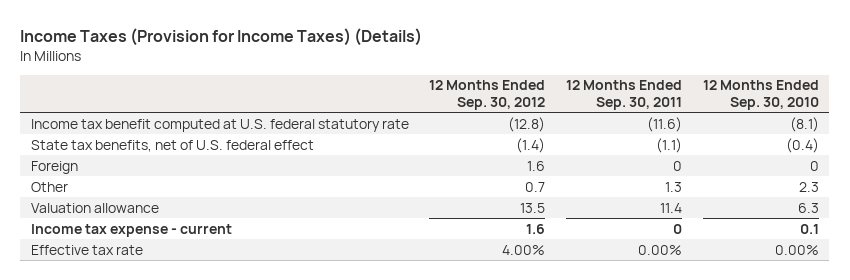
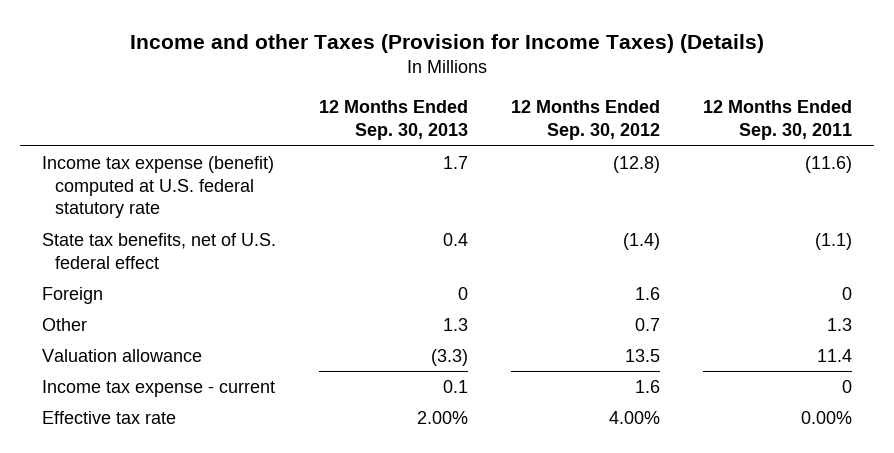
[20,27,423,46] Income Taxes (Provision for Income Taxes) (Details) -> [130,33,765,53] Income and other Taxes (Provision for Income Taxes) (Details)
[702,80,819,110] 12 Months Ended Sep. 30, 2010 -> none
none -> [319,100,469,141] 12 Months Ended Sep. 30, 2013
[30,118,409,132] Income tax benefit computed at U.S. federal statutory rate -> [41,156,274,219] Income tax expense (benefit) computed at U.S. federal statutory rate

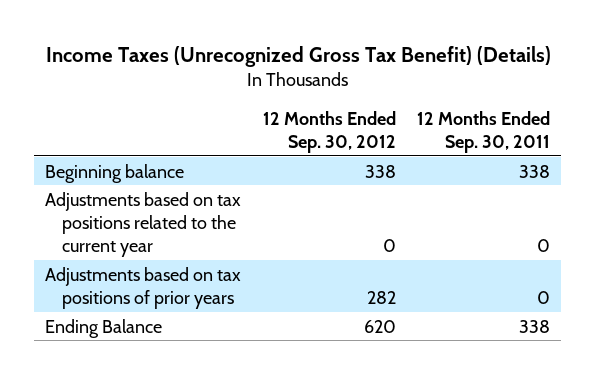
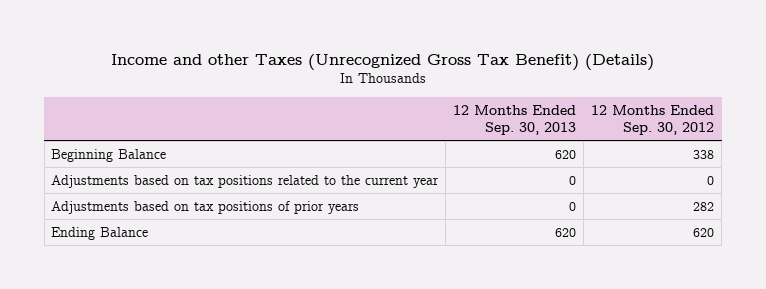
[45,46,551,68] Income Taxes (Unrecognized Gross Tax Benefit) (Details) -> [110,54,654,72] Income and other Taxes (Unrecognized Gross Tax Benefit) (Details)
[417,110,551,153] 12 Months Ended Sep. 30, 2011 -> none
none -> [453,104,577,135] 12 Months Ended Sep. 30, 2013
[44,163,184,183] Beginning balance -> [51,148,167,162] Beginning Balance

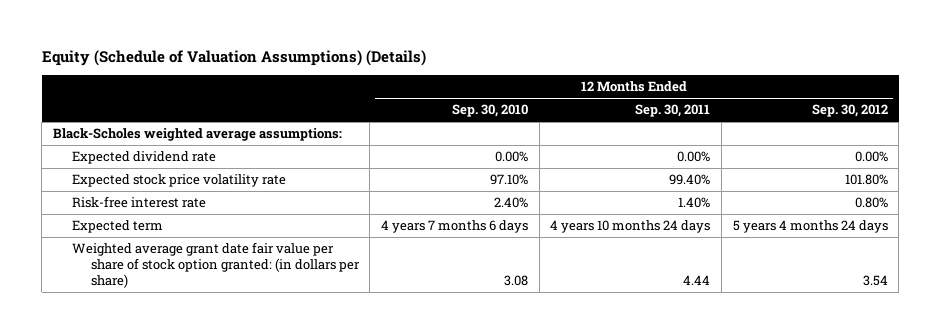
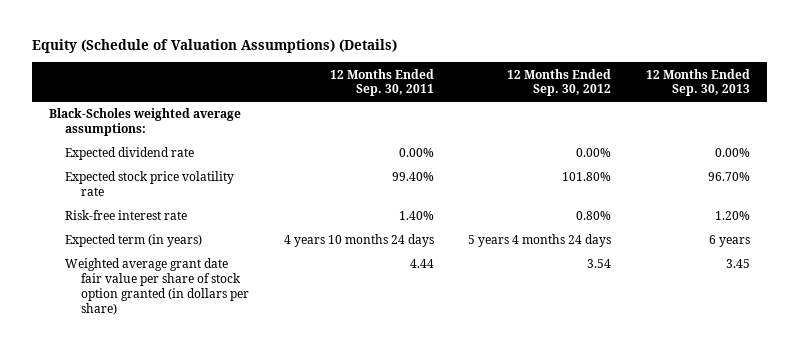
[452,104,529,118] Sep. 30, 2010 -> none
none -> [646,68,751,97] 12 Months Ended Sep. 30, 2013
[71,220,163,234] Expected term -> [65,234,203,248] Expected term (in years)
[71,242,360,289] Weighted average grant date fair value per share of stock option granted: (in dollars per share) -> [65,258,250,316] Weighted average grant date fair value per share of stock option granted (in dollars per share)

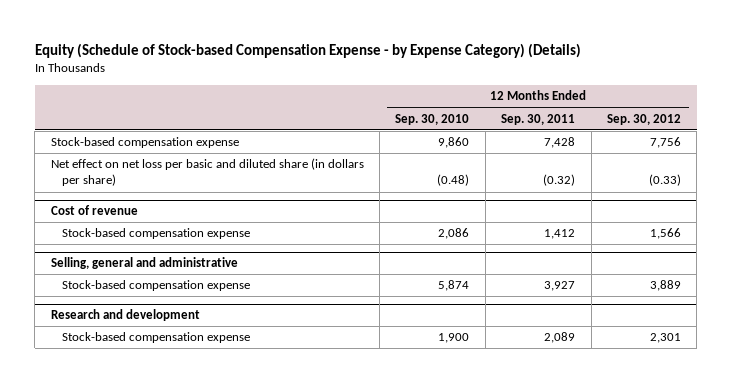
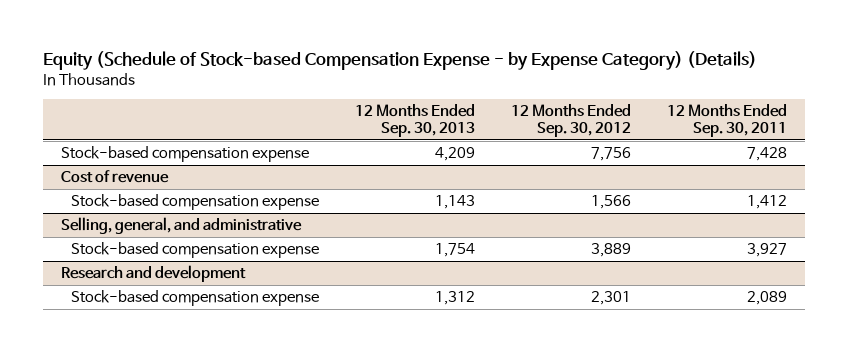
[395,113,470,125] Sep. 30, 2010 -> none
none -> [355,104,476,138] 12 Months Ended Sep. 30, 2013
[50,158,364,187] Net effect on net loss per basic and diluted share (in dollars per share) -> none
[50,257,238,270] Selling, general and administrative -> [60,217,302,235] Selling, general, and administrative

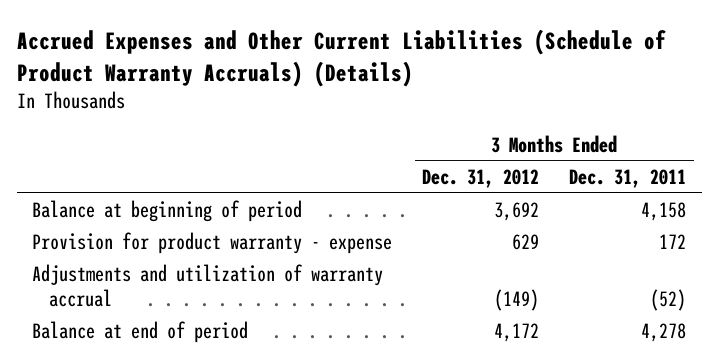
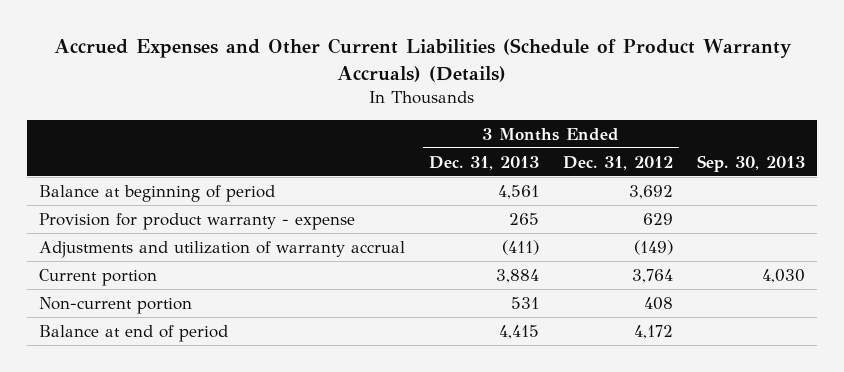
[569,168,687,188] Dec. 31, 2011 -> none
none -> [428,155,539,170] Dec. 31, 2013
none -> [696,154,805,172] Sep. 30, 2013
none -> [38,268,157,286] Current portion
none -> [38,296,192,314] Non-current portion

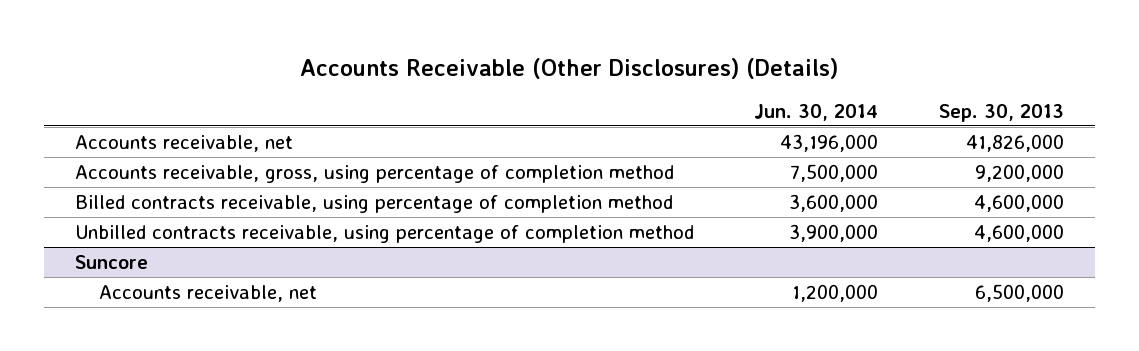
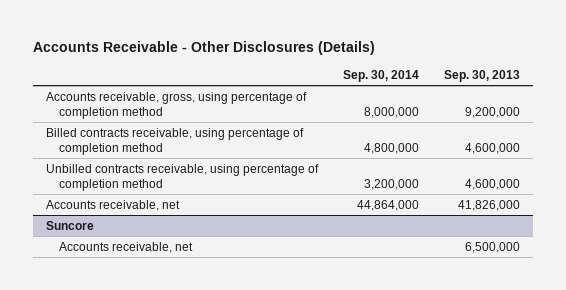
[300,57,839,79] Accounts Receivable (Other Disclosures) (Details) -> [33,40,376,55] Accounts Receivable - Other Disclosures (Details)
[754,103,879,121] Jun. 30, 2014 -> none
none -> [343,69,420,82] Sep. 30, 2014
[74,134,293,152] Accounts receivable, net -> [45,199,180,211] Accounts receivable, net

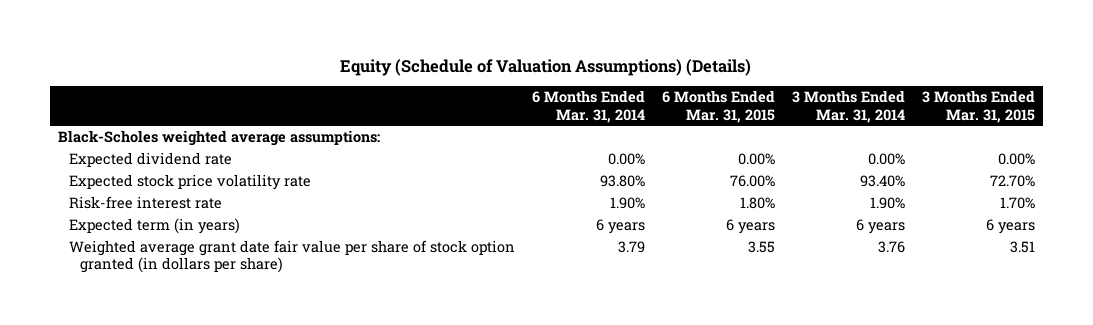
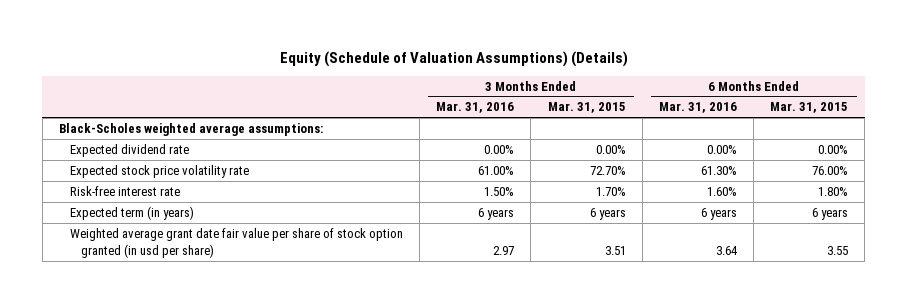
[532,90,646,123] 6 Months Ended Mar. 31, 2014 -> none
[791,90,905,123] 3 Months Ended Mar. 31, 2014 -> none
none -> [436,102,515,114] Mar. 31, 2016
none -> [658,102,737,114] Mar. 31, 2016
[69,239,516,274] Weighted average grant date fair value per share of stock option granted (in dollars per share) -> [69,227,403,258] Weighted average grant date fair value per share of stock option granted (in usd per share)

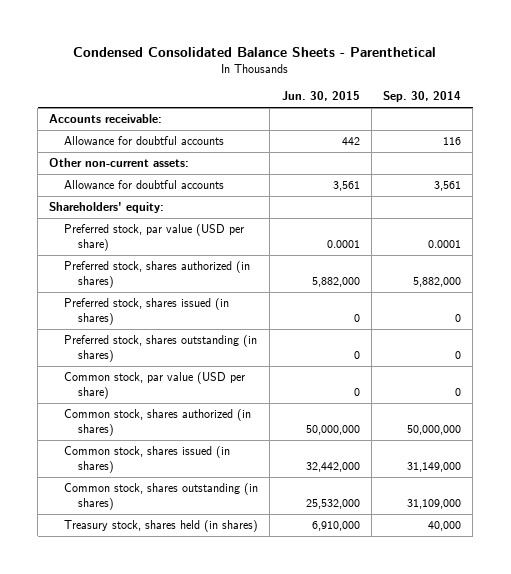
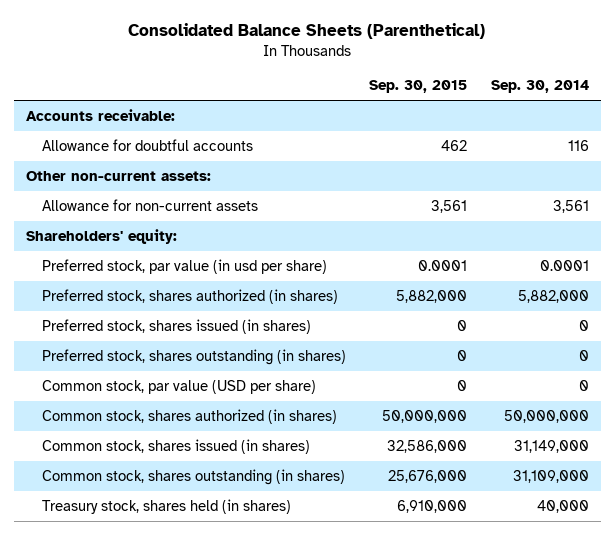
[73,46,437,57] Condensed Consolidated Balance Sheets - Parenthetical -> [128,23,486,40] Consolidated Balance Sheets (Parenthetical)
[281,91,360,102] Jun. 30, 2015 -> none
none -> [369,80,468,94] Sep. 30, 2015
[63,180,224,190] Allowance for doubtful accounts -> [41,198,258,211] Allowance for non-current assets
[63,224,244,252] Preferred stock, par value (USD per share) -> [41,258,327,274] Preferred stock, par value (in usd per share)

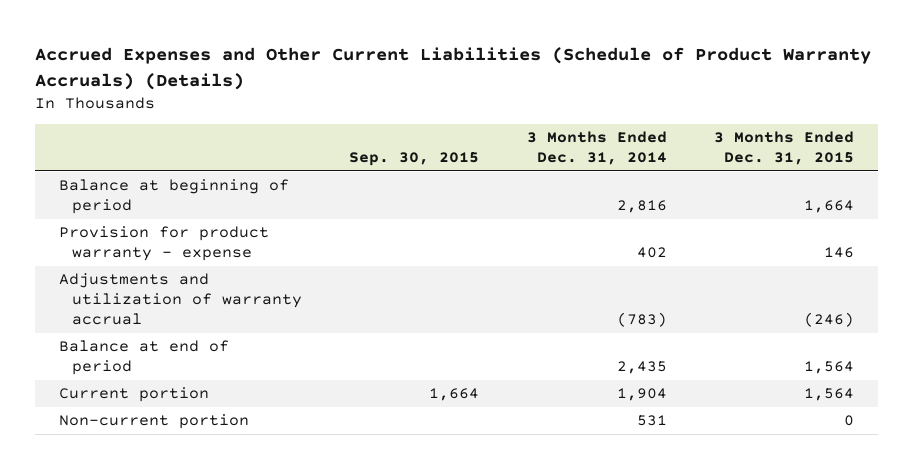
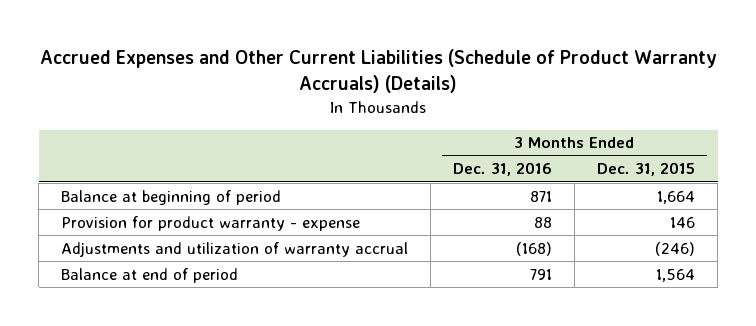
[349,152,480,167] Sep. 30, 2015 -> none
[526,131,667,166] 3 Months Ended Dec. 31, 2014 -> none
none -> [453,162,553,177] Dec. 31, 2016
[58,387,209,403] Current portion -> none
[58,414,249,430] Non-current portion -> none

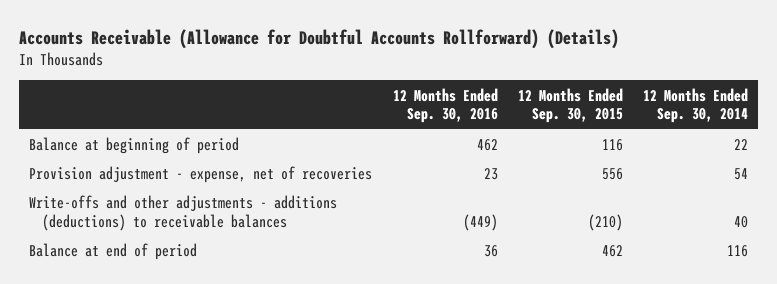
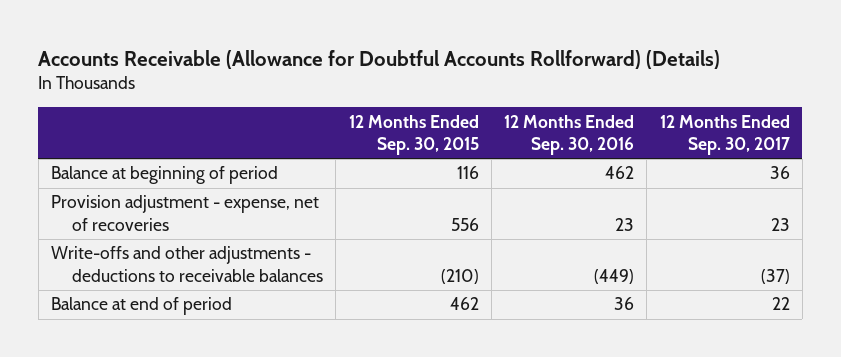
[642,87,748,124] 12 Months Ended Sep. 30, 2014 -> none
none -> [659,114,790,156] 12 Months Ended Sep. 30, 2017
[29,195,338,232] Write-offs and other adjustments - additions (deductions) to receivable balances -> [50,246,324,282] Write-offs and other adjustments - deductions to receivable balances

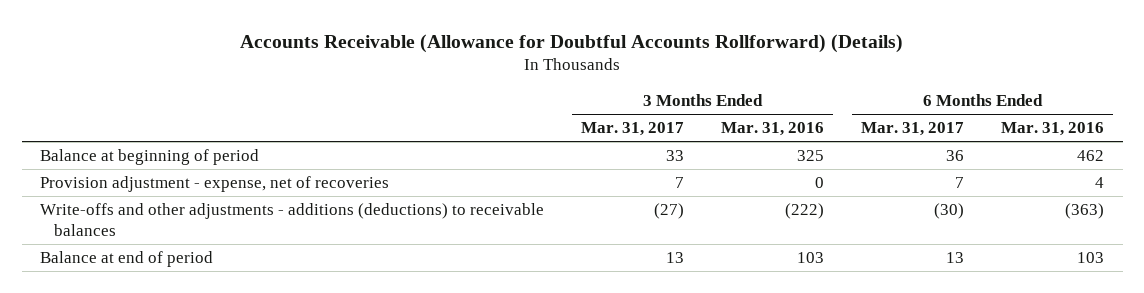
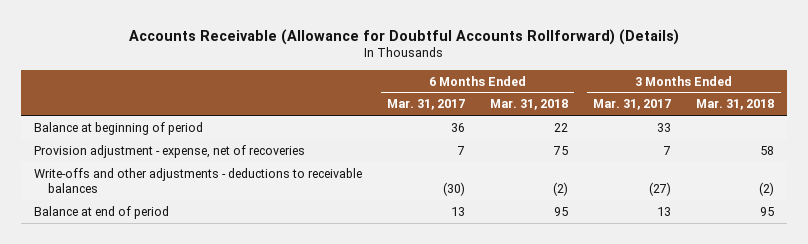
[721,122,825,137] Mar. 31, 2016 -> none
[1001,122,1105,137] Mar. 31, 2016 -> none
none -> [490,99,569,111] Mar. 31, 2018
none -> [696,99,775,111] Mar. 31, 2018
[40,203,545,236] Write-offs and other adjustments - additions (deductions) to receivable balances -> [33,167,362,193] Write-offs and other adjustments - deductions to receivable balances

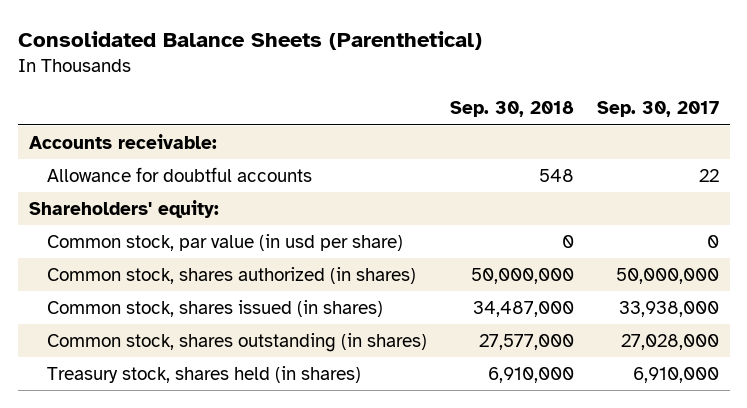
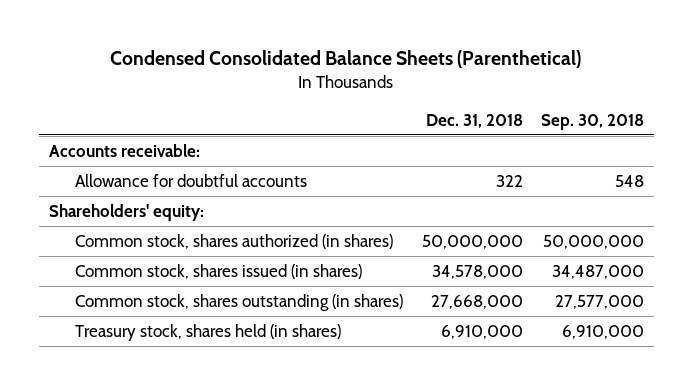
[17,30,482,50] Consolidated Balance Sheets (Parenthetical) -> [110,50,582,69] Condensed Consolidated Balance Sheets (Parenthetical)
[596,101,719,118] Sep. 30, 2017 -> none
none -> [425,113,523,128] Dec. 31, 2018
[47,234,404,252] Common stock, par value (in usd per share) -> none

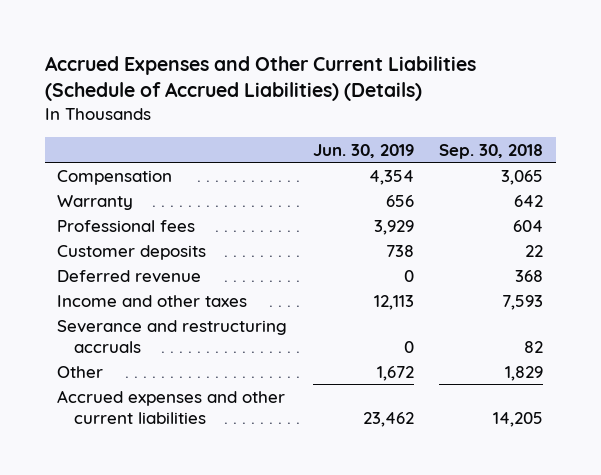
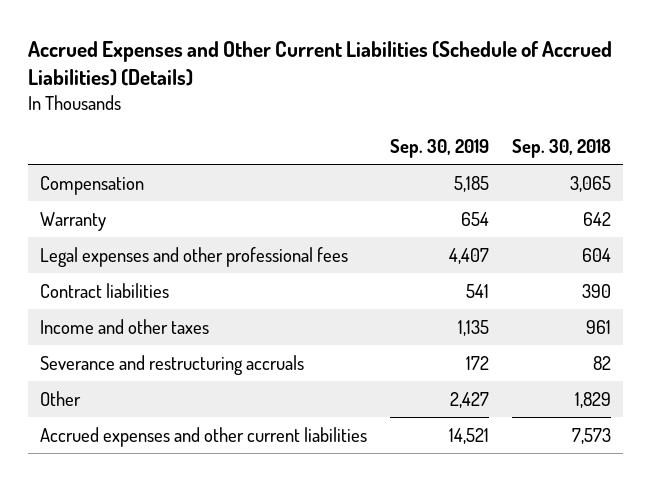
[312,143,414,158] Jun. 30, 2019 -> none
none -> [390,138,490,158] Sep. 30, 2019
[57,244,207,260] Customer deposits -> none
[57,269,202,283] Deferred revenue -> none
[57,219,196,232] Professional fees -> [40,246,349,267] Legal expenses and other professional fees
none -> [40,282,170,298] Contract liabilities
[502,294,544,310] 7,593 -> [586,319,612,334] 961
[493,411,544,427] 14,205 -> [572,427,612,444] 7,573

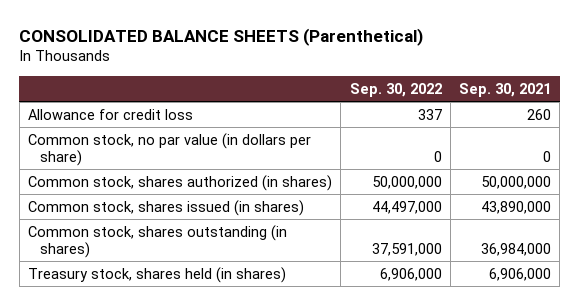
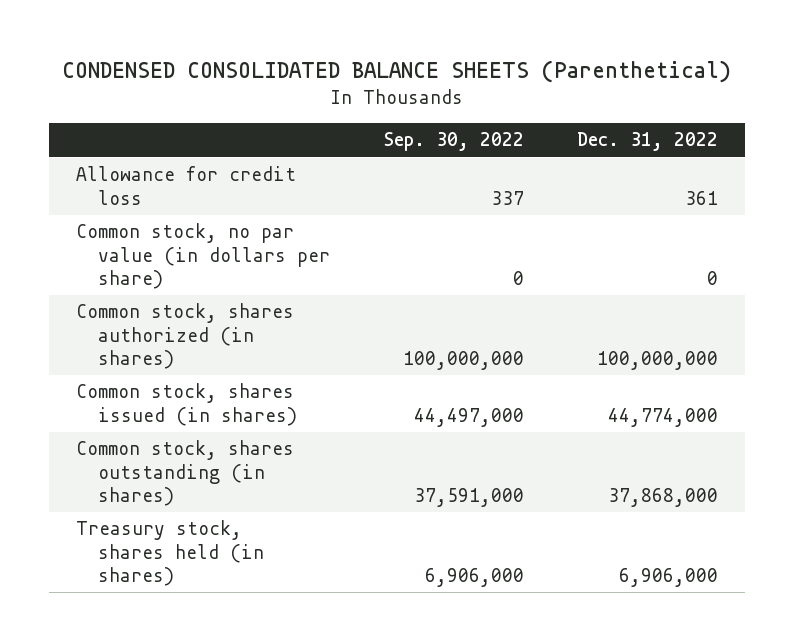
[19,27,424,46] CONSOLIDATED BALANCE SHEETS (Parenthetical) -> [62,60,732,84] CONDENSED CONSOLIDATED BALANCE SHEETS (Parenthetical)
[459,82,552,97] Sep. 30, 2021 -> none
none -> [577,132,719,152] Dec. 31, 2022
[371,175,442,189] 50,000,000 -> [402,351,524,371] 100,000,000

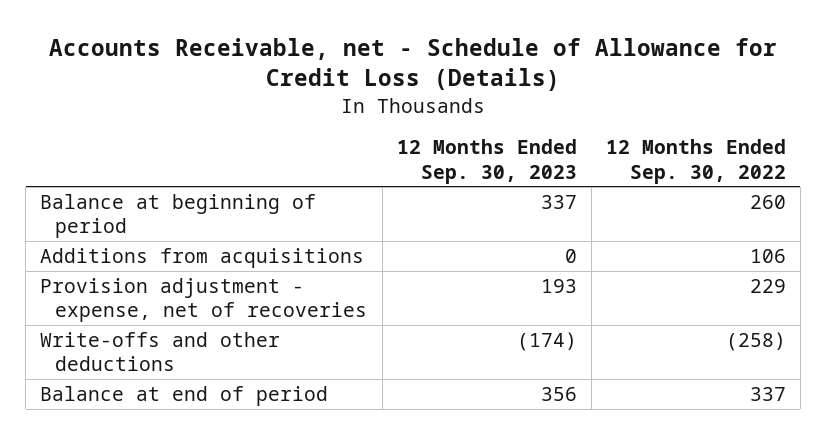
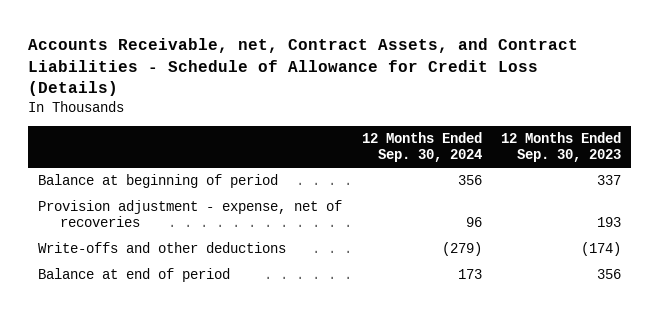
[49,37,778,92] Accounts Receivable, net - Schedule of Allowance for Credit Loss (Details) -> [28,37,579,97] Accounts Receivable, net, Contract Assets, and Contract Liabilities - Schedule of Allowance for Credit Loss (Details)
[605,139,786,184] 12 Months Ended Sep. 30, 2022 -> none
none -> [361,132,482,163] 12 Months Ended Sep. 30, 2024
[40,247,365,268] Additions from acquisitions -> none

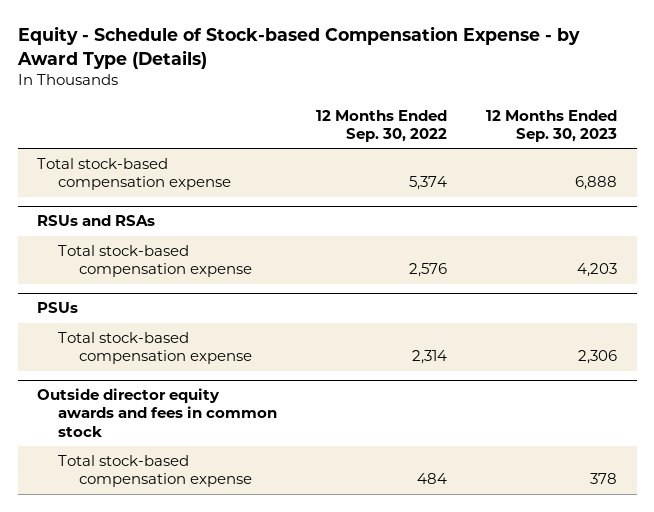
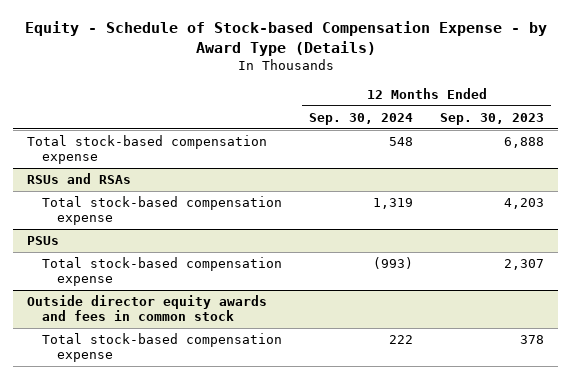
[316,109,448,142] 12 Months Ended Sep. 30, 2022 -> none
none -> [309,112,414,125] Sep. 30, 2024
[578,350,618,365] 2,306 -> [504,259,545,271] 2,307

